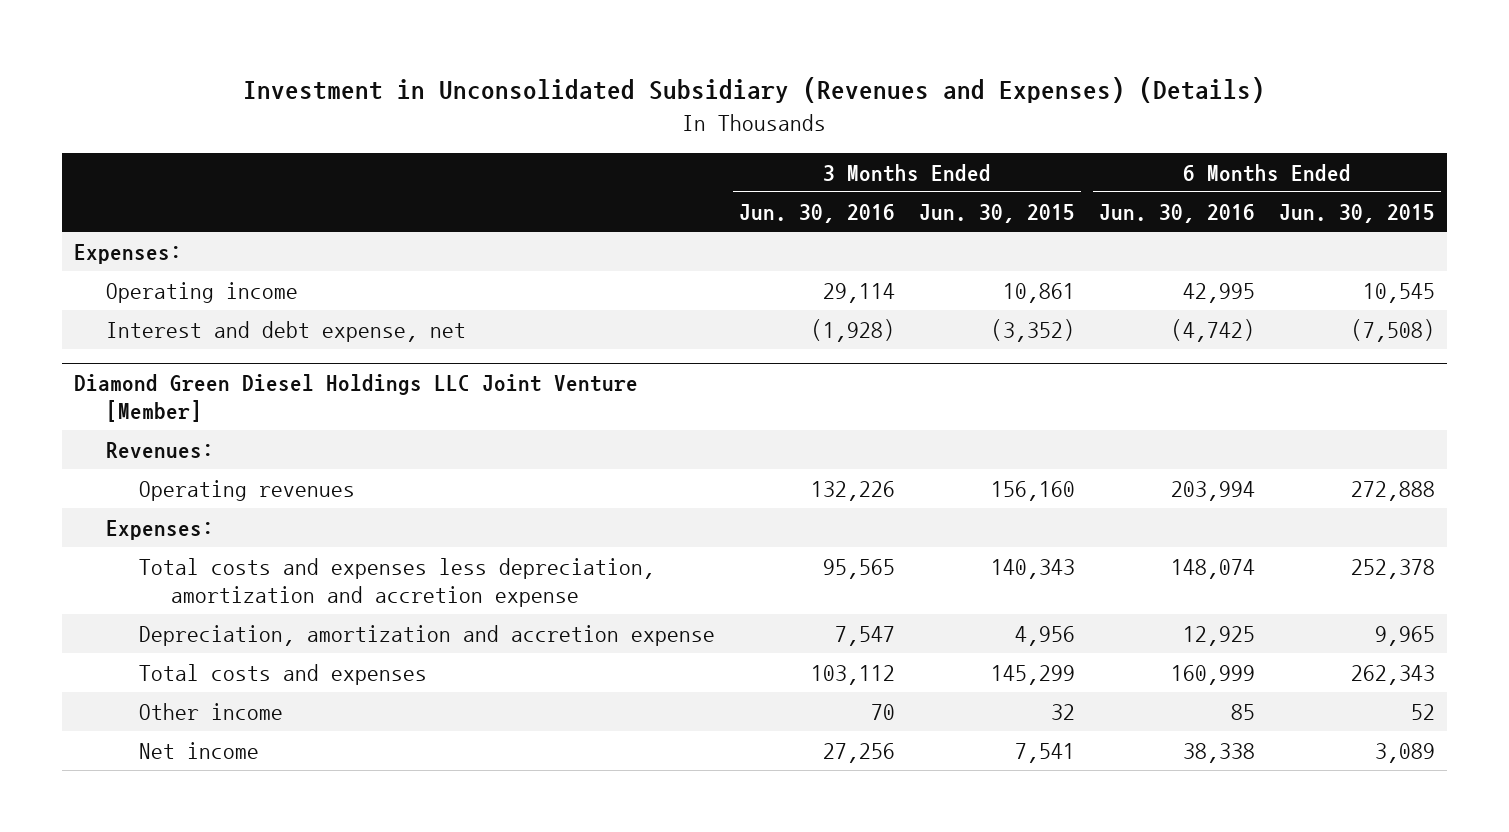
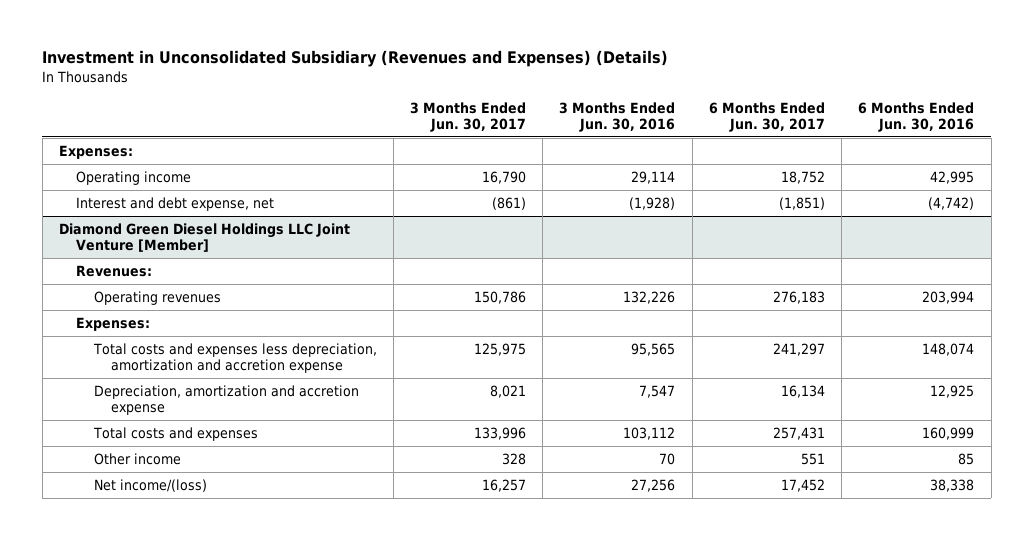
[918,204,1075,224] Jun. 30, 2015 -> none
[1278,204,1435,224] Jun. 30, 2015 -> none
none -> [410,101,527,132] 3 Months Ended Jun. 30, 2017
none -> [708,101,825,132] 6 Months Ended Jun. 30, 2017
[138,742,259,760] Net income -> [93,478,207,492] Net income/(loss)

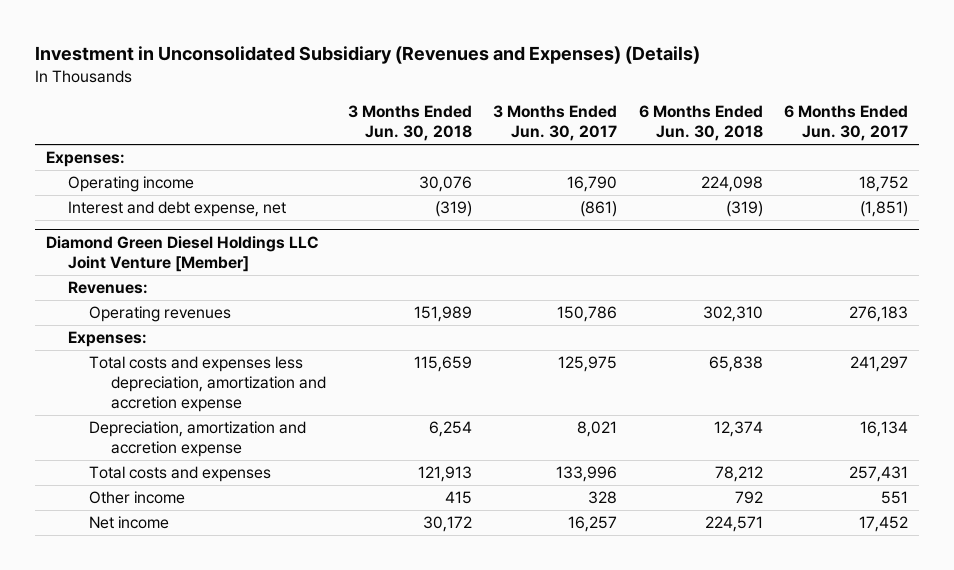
[559,101,676,132] 3 Months Ended Jun. 30, 2016 -> none
[858,101,975,132] 6 Months Ended Jun. 30, 2016 -> none
none -> [347,105,472,142] 3 Months Ended Jun. 30, 2018
none -> [638,105,763,142] 6 Months Ended Jun. 30, 2018
[93,478,207,492] Net income/(loss) -> [89,516,170,530] Net income

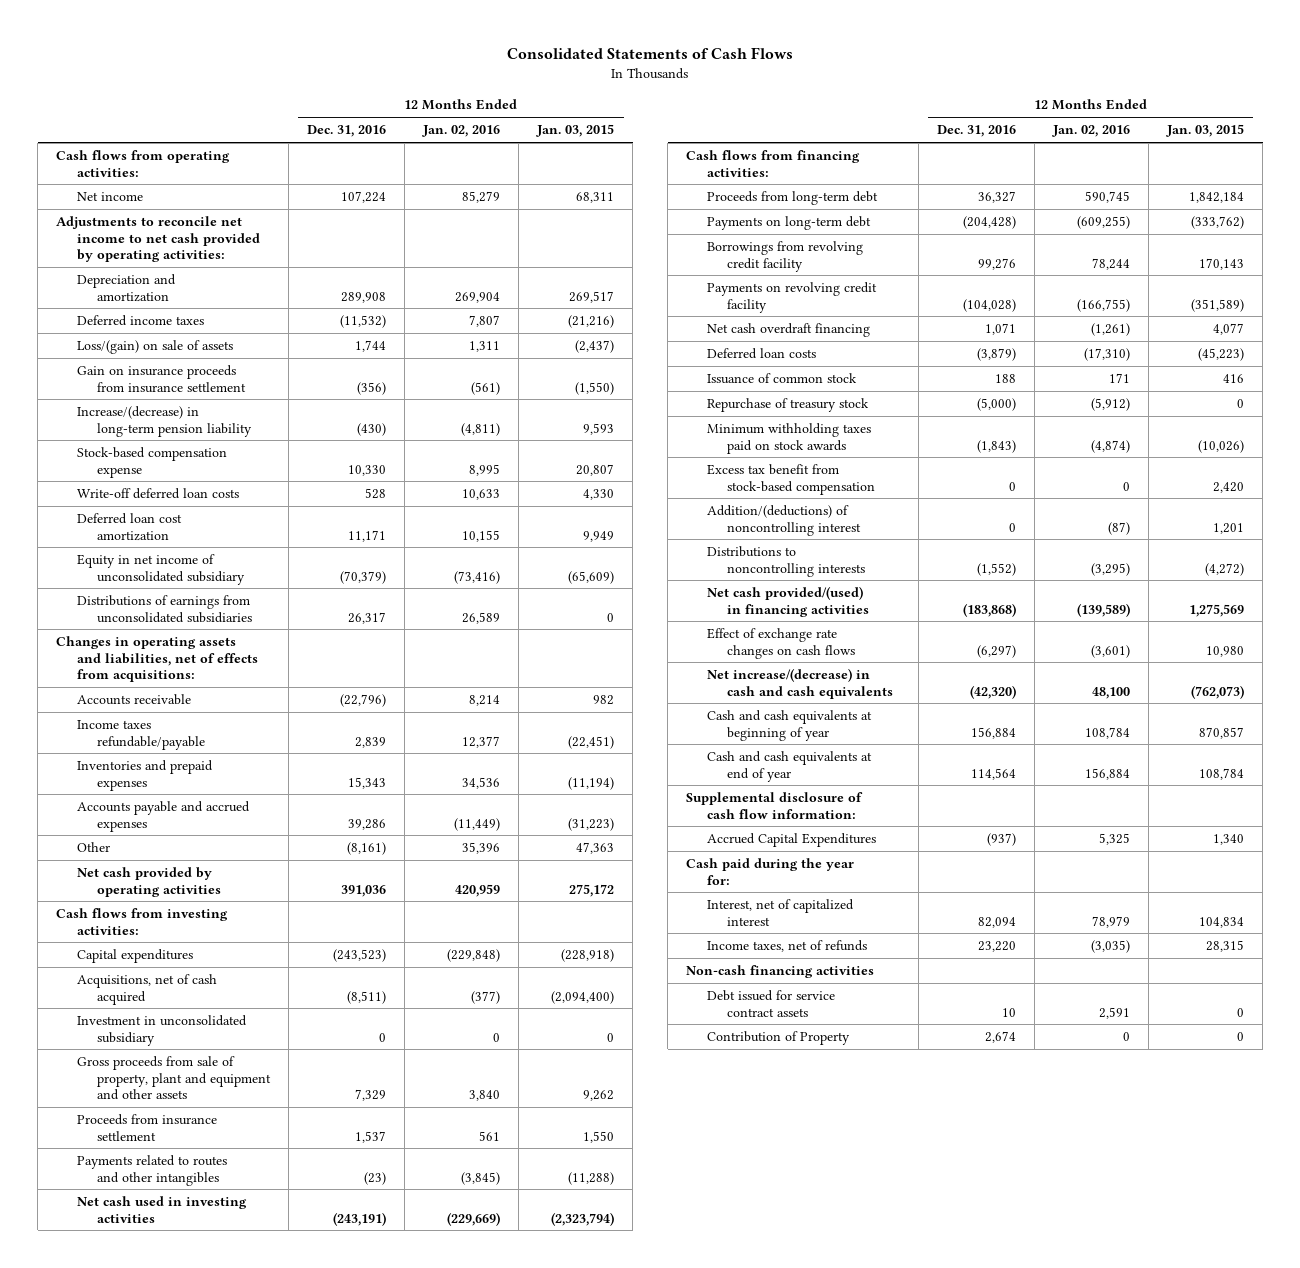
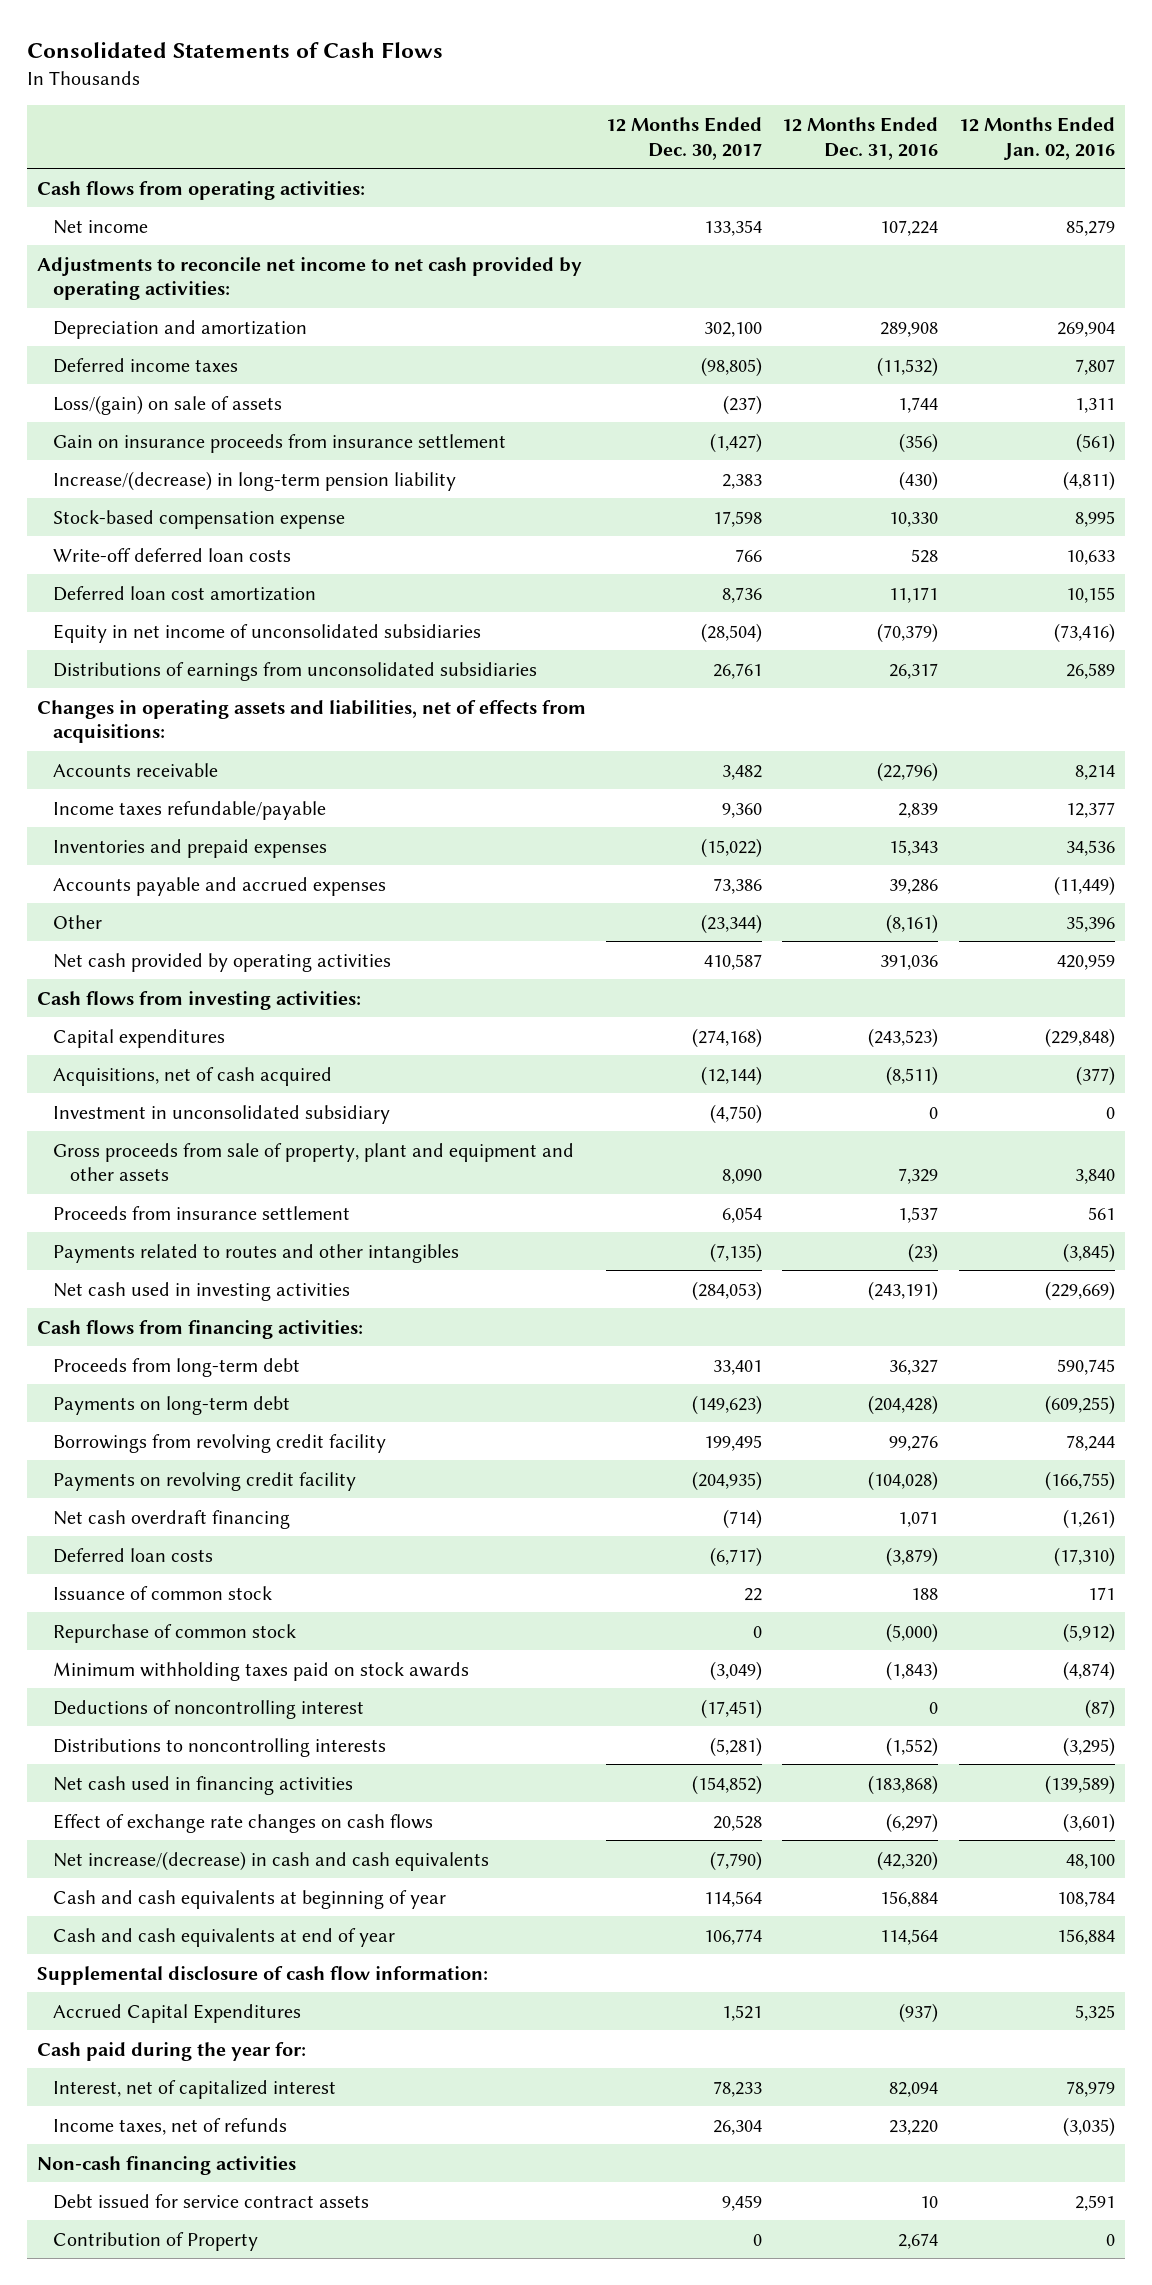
[536,124,615,138] Jan. 03, 2015 -> none
none -> [606,117,763,160] 12 Months Ended Dec. 30, 2017
[76,554,245,585] Equity in net income of unconsolidated subsidiary -> [53,623,482,643] Equity in net income of unconsolidated subsidiaries
[706,398,869,413] Repurchase of treasury stock -> [53,1623,297,1643] Repurchase of common stock
[706,464,875,495] Excess tax benefit from stock-based compensation -> none
[706,505,861,536] Addition/(deductions) of noncontrolling interest -> [53,1699,365,1719] Deductions of noncontrolling interest
[706,586,869,617] Net cash provided/(used) in financing activities -> [53,1775,354,1795] Net cash used in financing activities

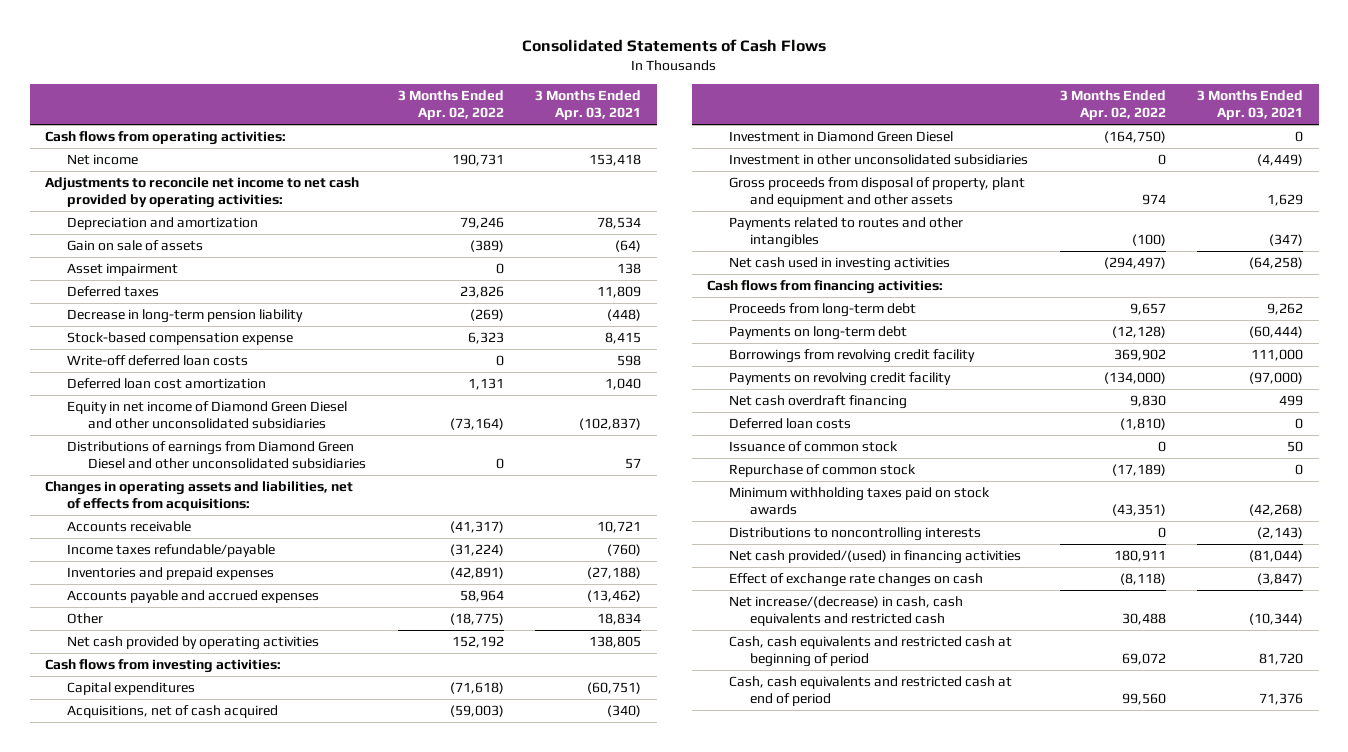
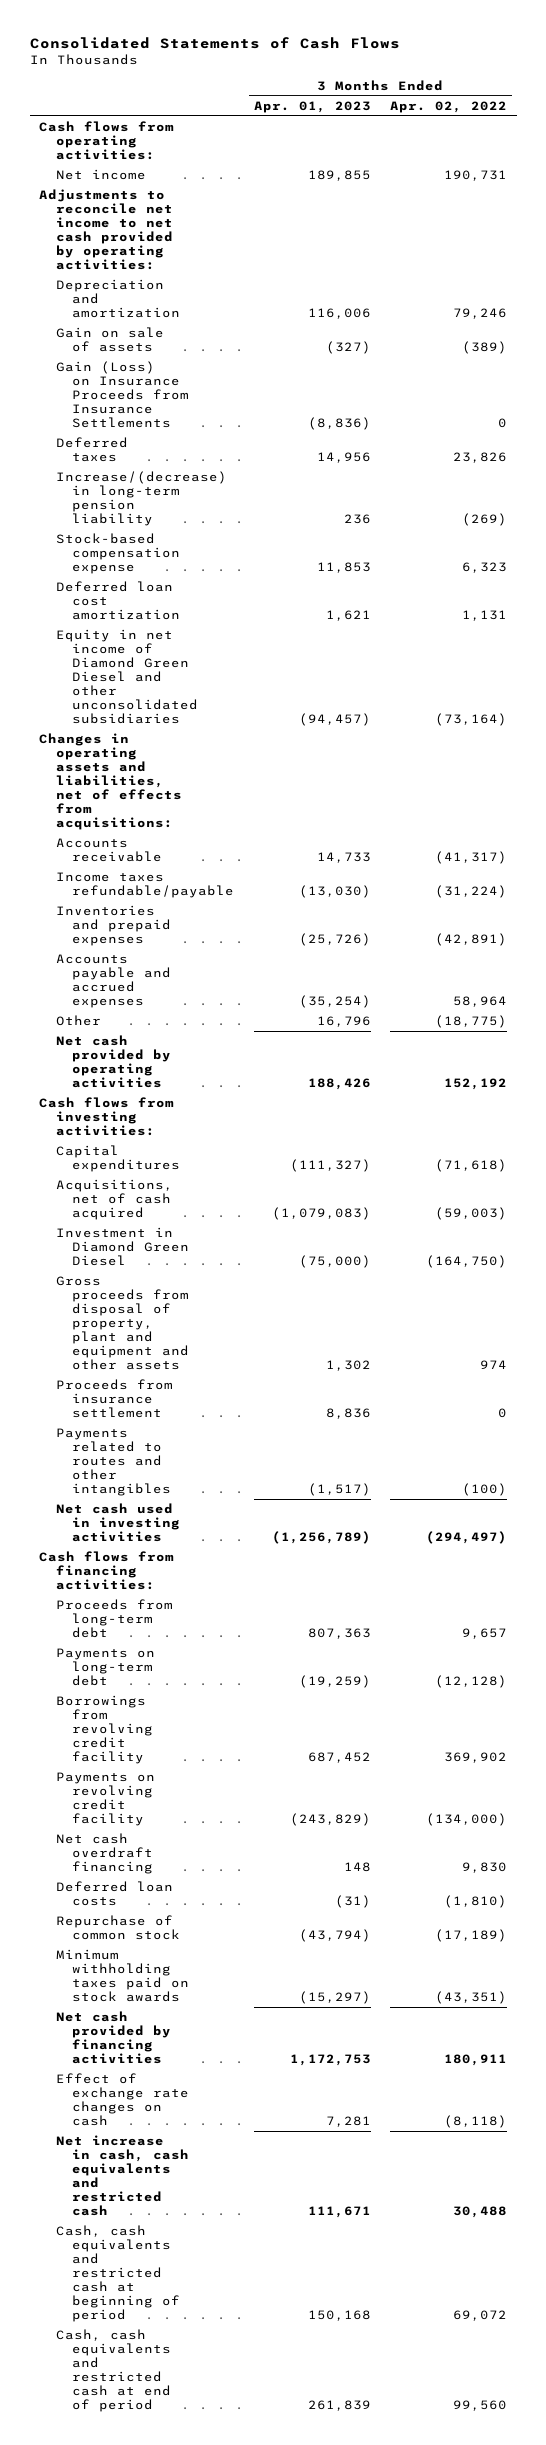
[535,90,642,121] 3 Months Ended Apr. 03, 2021 -> none
none -> [253,100,371,113] Apr. 01, 2023
[66,263,178,277] Asset impairment -> none
none -> [55,361,190,429] Gain (Loss) on Insurance Proceeds from Insurance Settlements
[66,309,303,324] Decrease in long-term pension liability -> [55,471,227,527] Increase/(decrease) in long-term pension liability
[66,355,248,367] Write-off deferred loan costs -> none
[66,441,367,470] Distributions of earnings from Diamond Green Diesel and other unconsolidated subsidiaries -> none
[728,154,1028,166] Investment in other unconsolidated subsidiaries -> none
none -> [55,1379,173,1419] Proceeds from insurance settlement
[728,441,898,453] Issuance of common stock -> none
[728,527,981,542] Distributions to noncontrolling interests -> none
[728,550,1021,565] Net cash provided/(used) in financing activities -> [55,2011,172,2065] Net cash provided by financing activities
[728,596,963,627] Net increase/(decrease) in cash, cash equivalents and restricted cash -> [55,2135,190,2217] Net increase in cash, cash equivalents and restricted cash

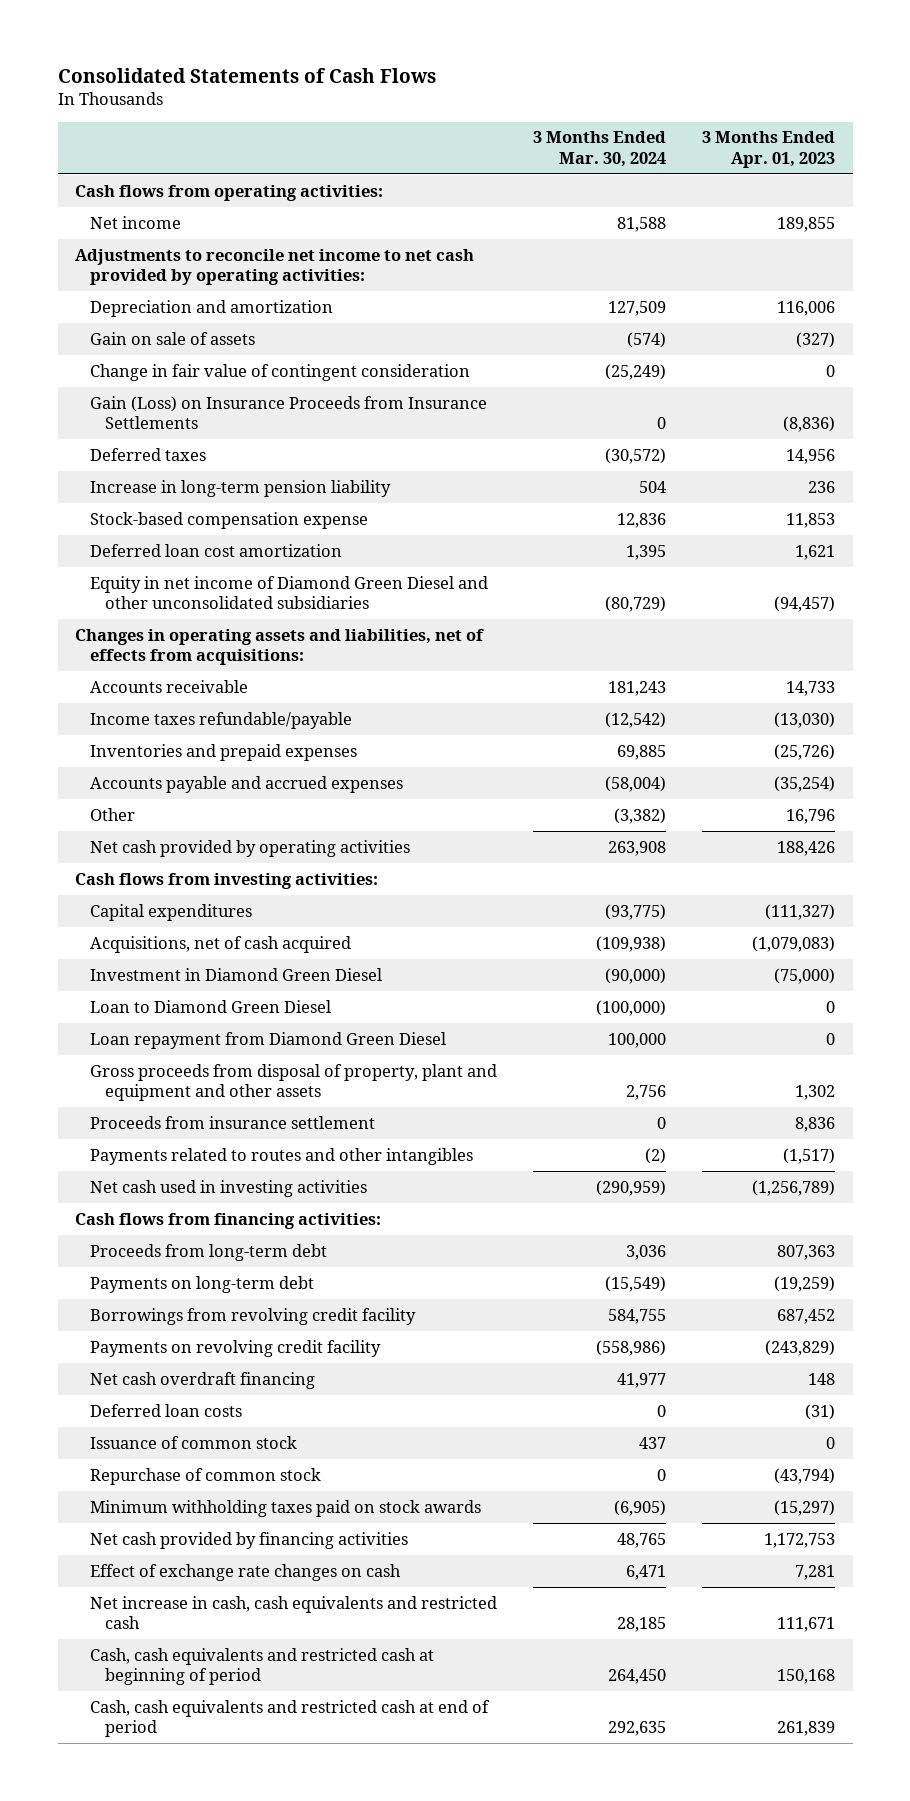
[389,100,507,113] Apr. 02, 2022 -> none
none -> [533,131,667,168] 3 Months Ended Mar. 30, 2024
none -> [90,363,471,381] Change in fair value of contingent consideration
[55,471,227,527] Increase/(decrease) in long-term pension liability -> [90,479,392,497] Increase in long-term pension liability
none -> [90,999,332,1013] Loan to Diamond Green Diesel
none -> [90,1031,447,1049] Loan repayment from Diamond Green Diesel
none -> [90,1435,298,1449] Issuance of common stock

